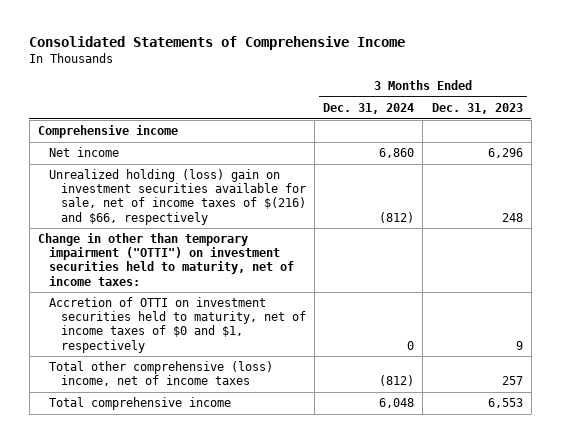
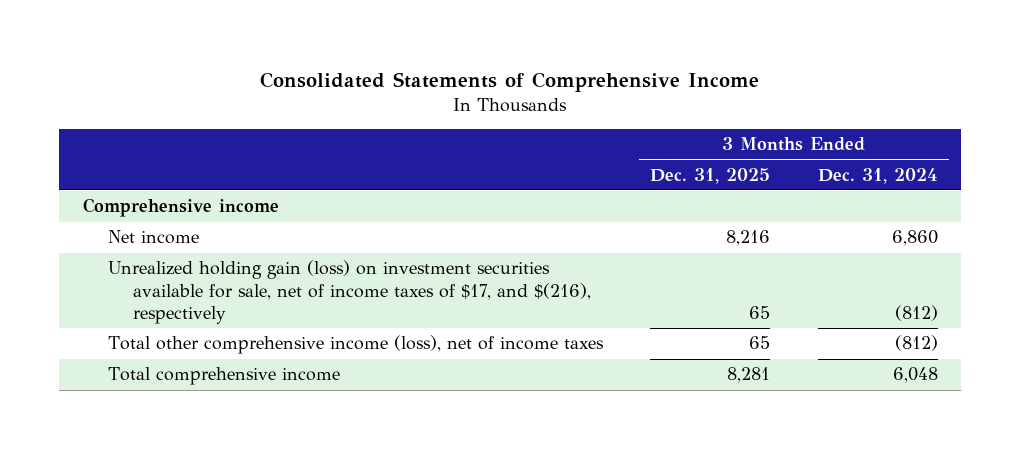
[431,102,523,114] Dec. 31, 2023 -> none
none -> [650,167,771,184] Dec. 31, 2025
[37,233,295,286] Change in other than temporary impairment ("OTTI") on investment securities held to maturity, net of income taxes: -> none
[49,297,306,353] Accretion of OTTI on investment securities held to maturity, net of income taxes of $0 and $1, respectively -> none
[49,169,306,225] Unrealized holding (loss) gain on investment securities available for sale, net of income taxes of $(216) and $66, respectively -> [108,260,592,324] Unrealized holding gain (loss) on investment securities available for sale, net of income taxes of $17, and $(216), respectively
[49,361,274,387] Total other comprehensive (loss) income, net of income taxes -> [108,335,605,355] Total other comprehensive income (loss), net of income taxes

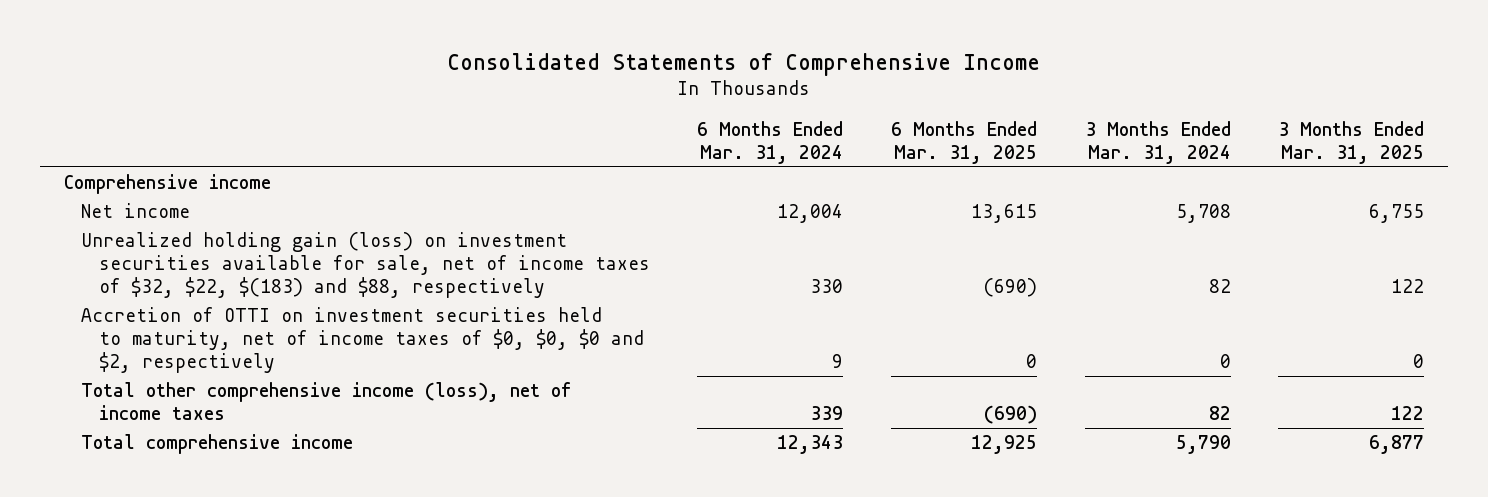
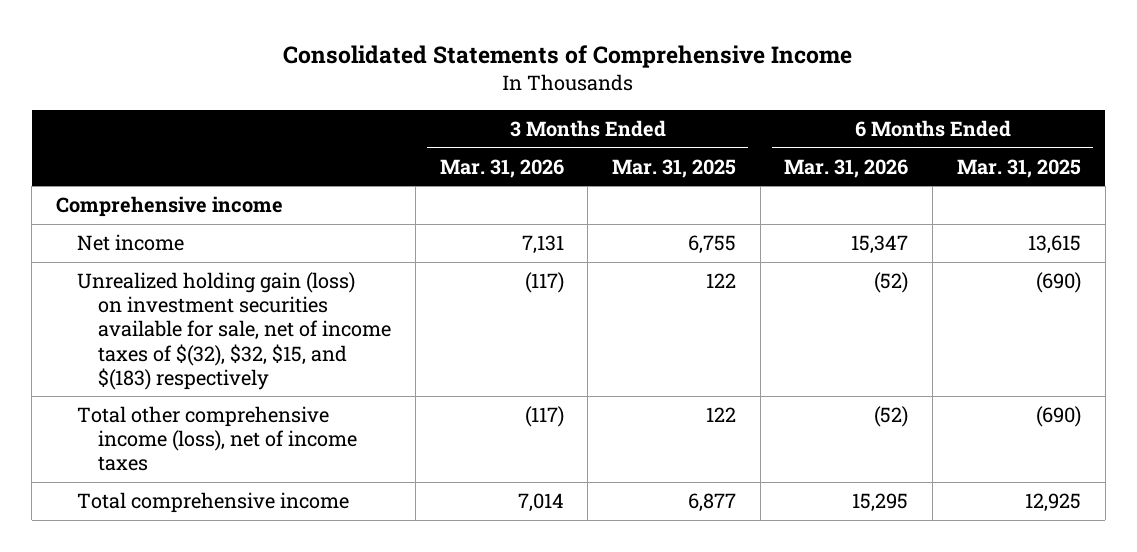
[697,120,844,164] 6 Months Ended Mar. 31, 2024 -> none
[1084,120,1231,164] 3 Months Ended Mar. 31, 2024 -> none
none -> [439,158,564,178] Mar. 31, 2026
none -> [784,158,909,178] Mar. 31, 2026
[81,307,644,374] Accretion of OTTI on investment securities held to maturity, net of income taxes of $0, $0, $0 and $2, respectively -> none
[81,232,650,299] Unrealized holding gain (loss) on investment securities available for sale, net of income taxes of $32, $22, $(183) and $88, respectively -> [76,272,392,390] Unrealized holding gain (loss) on investment securities available for sale, net of income taxes of $(32), $32, $15, and $(183) respectively

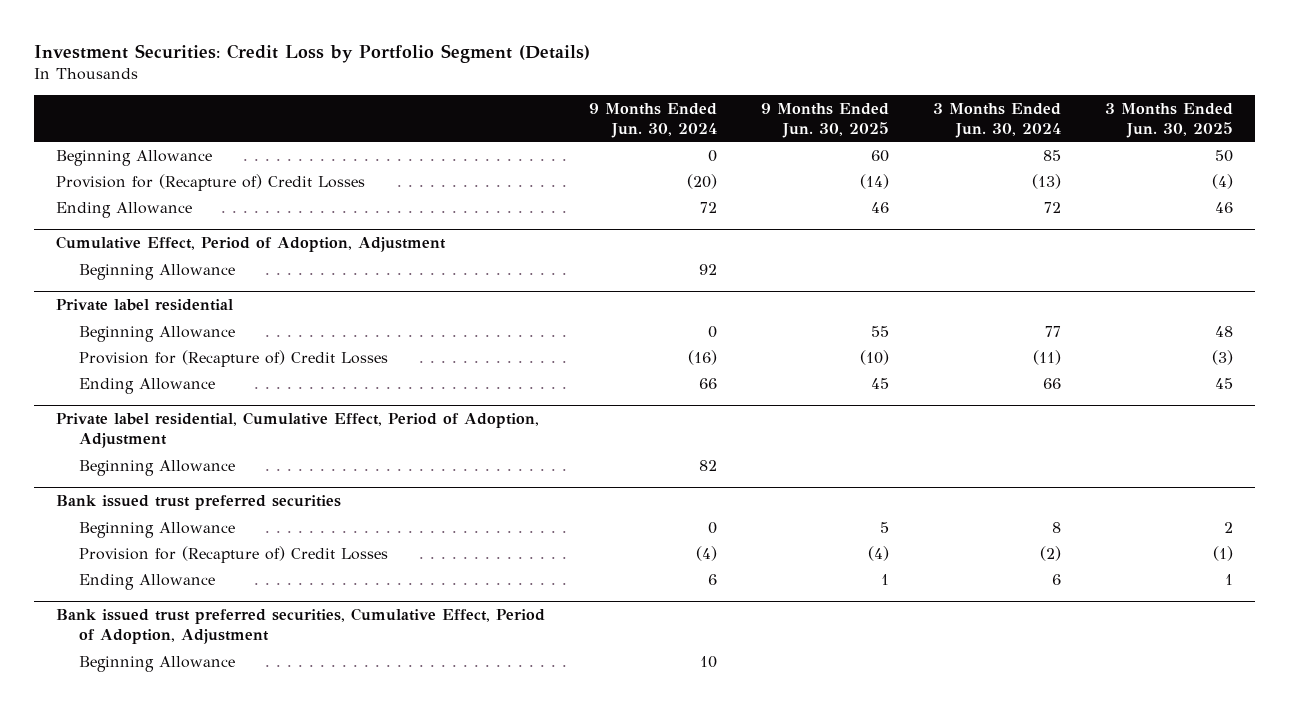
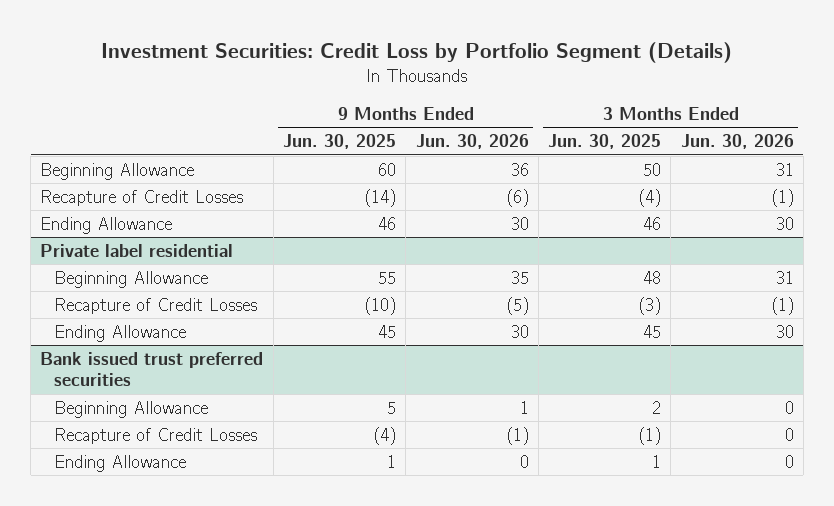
[588,102,717,138] 9 Months Ended Jun. 30, 2024 -> none
[933,102,1062,138] 3 Months Ended Jun. 30, 2024 -> none
none -> [415,134,529,150] Jun. 30, 2026
none -> [680,134,794,150] Jun. 30, 2026
[55,173,365,191] Provision for (Recapture of) Credit Losses -> [40,189,244,206] Recapture of Credit Losses
[55,236,446,253] Cumulative Effect, Period of Adoption, Adjustment -> none
[79,263,236,280] Beginning Allowance -> none
[79,349,389,367] Provision for (Recapture of) Credit Losses -> [53,297,257,314] Recapture of Credit Losses
[55,412,539,449] Private label residential, Cumulative Effect, Period of Adoption, Adjustment -> none
[79,459,236,476] Beginning Allowance -> none
[79,545,389,563] Provision for (Recapture of) Credit Losses -> [53,427,257,444] Recapture of Credit Losses
[55,608,545,645] Bank issued trust preferred securities, Cumulative Effect, Period of Adoption, Adjustment -> none
[79,655,236,672] Beginning Allowance -> none

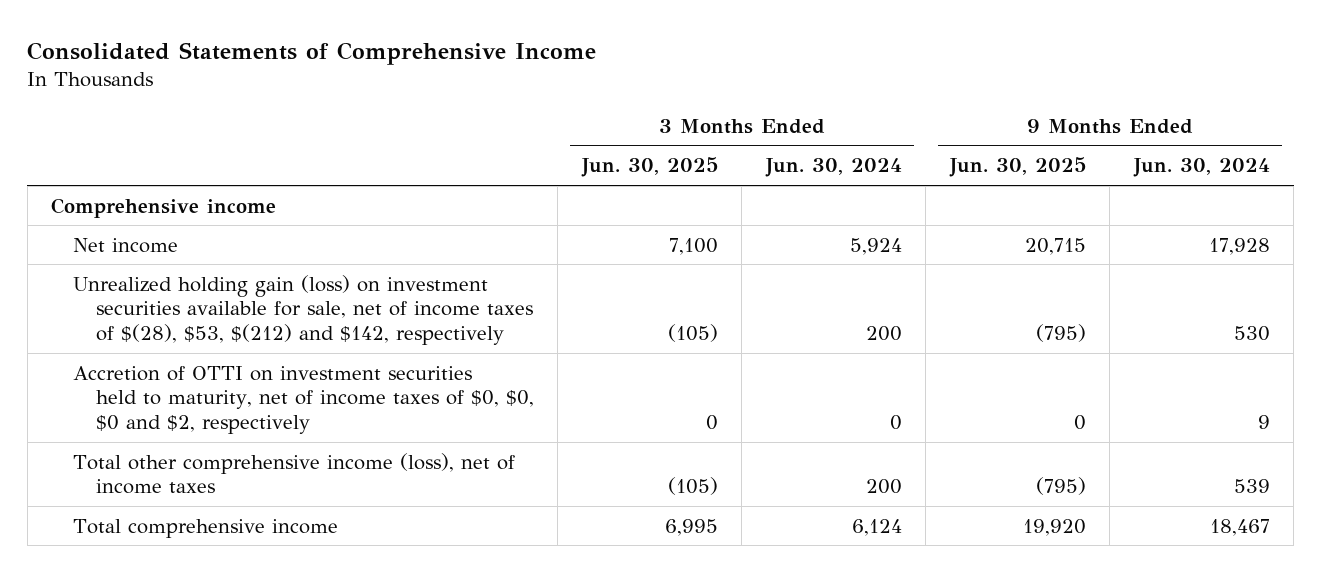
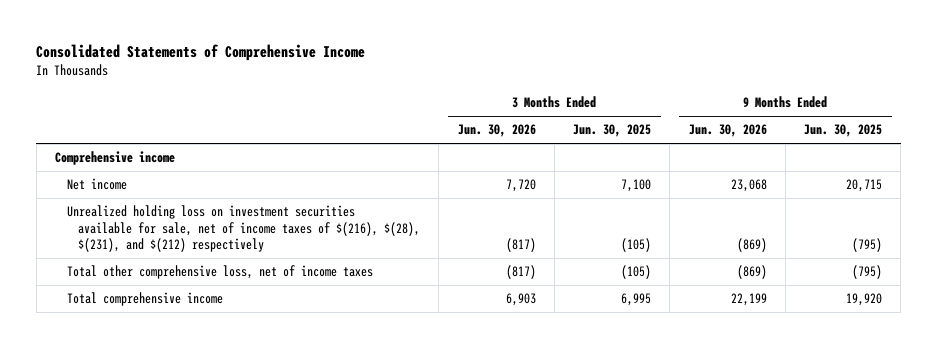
[764,158,902,178] Jun. 30, 2024 -> none
[1132,158,1270,178] Jun. 30, 2024 -> none
none -> [457,124,536,138] Jun. 30, 2026
none -> [688,124,767,138] Jun. 30, 2026
[73,365,534,435] Accretion of OTTI on investment securities held to maturity, net of income taxes of $0, $0, $0 and $2, respectively -> none
[73,274,533,346] Unrealized holding gain (loss) on investment securities available for sale, net of income taxes of $(28), $53, $(212) and $142, respectively -> [66,205,421,253] Unrealized holding loss on investment securities available for sale, net of income taxes of $(216), $(28), $(231), and $(212) respectively
[73,452,516,495] Total other comprehensive income (loss), net of income taxes -> [66,265,373,280] Total other comprehensive loss, net of income taxes

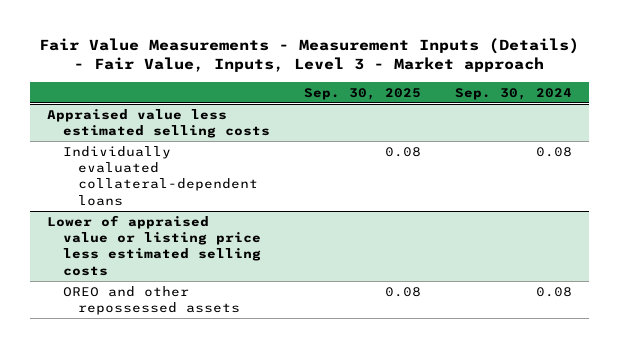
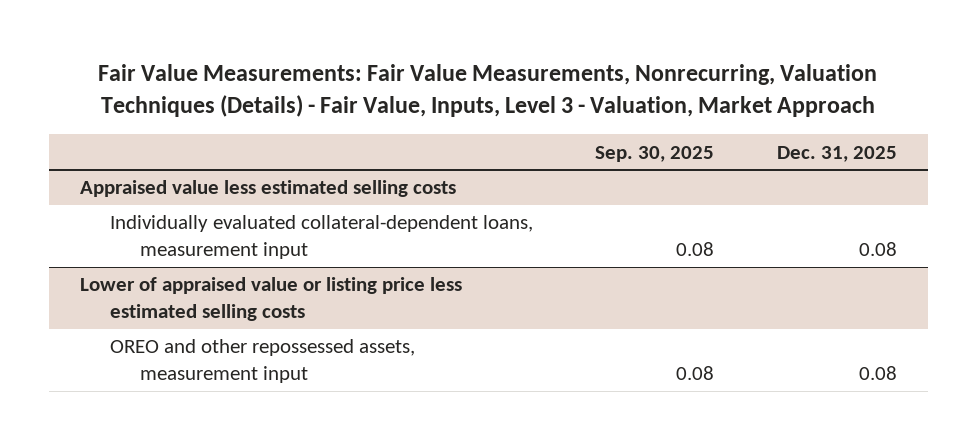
[39,37,580,73] Fair Value Measurements - Measurement Inputs (Details) - Fair Value, Inputs, Level 3 - Market approach -> [98,64,878,118] Fair Value Measurements: Fair Value Measurements, Nonrecurring, Valuation Techniques (Details) - Fair Value, Inputs, Level 3 - Valuation, Market Approach
[454,87,572,100] Sep. 30, 2024 -> none
none -> [776,145,897,162] Dec. 31, 2025
[62,145,259,206] Individually evaluated collateral-dependent loans -> [110,215,534,260] Individually evaluated collateral-dependent loans, measurement input
[62,285,241,316] OREO and other repossessed assets -> [110,339,416,384] OREO and other repossessed assets, measurement input

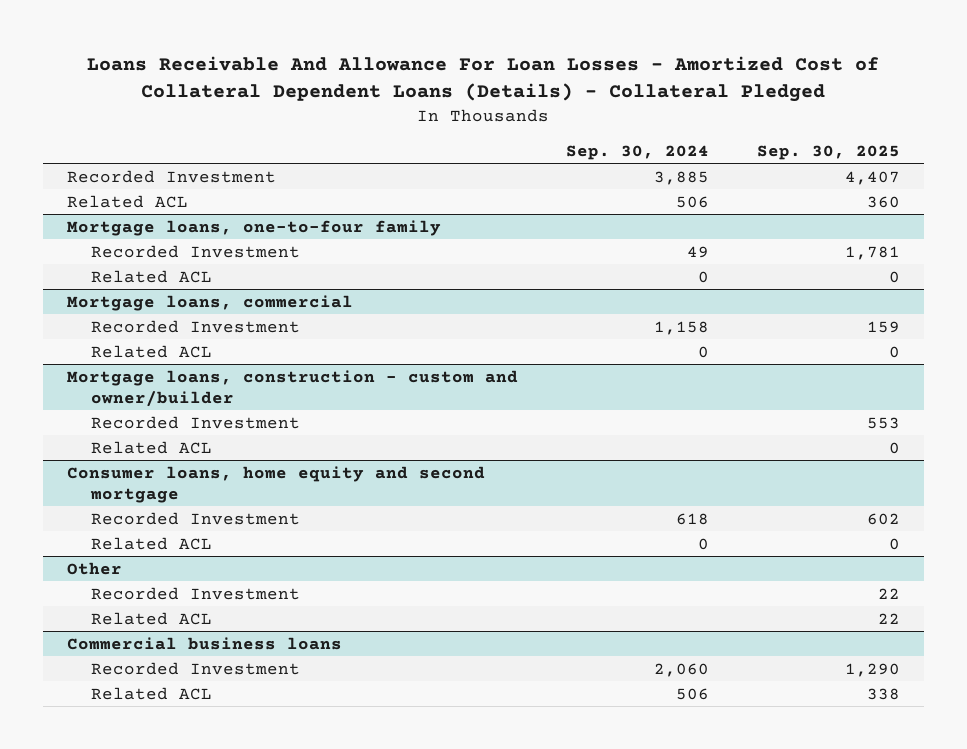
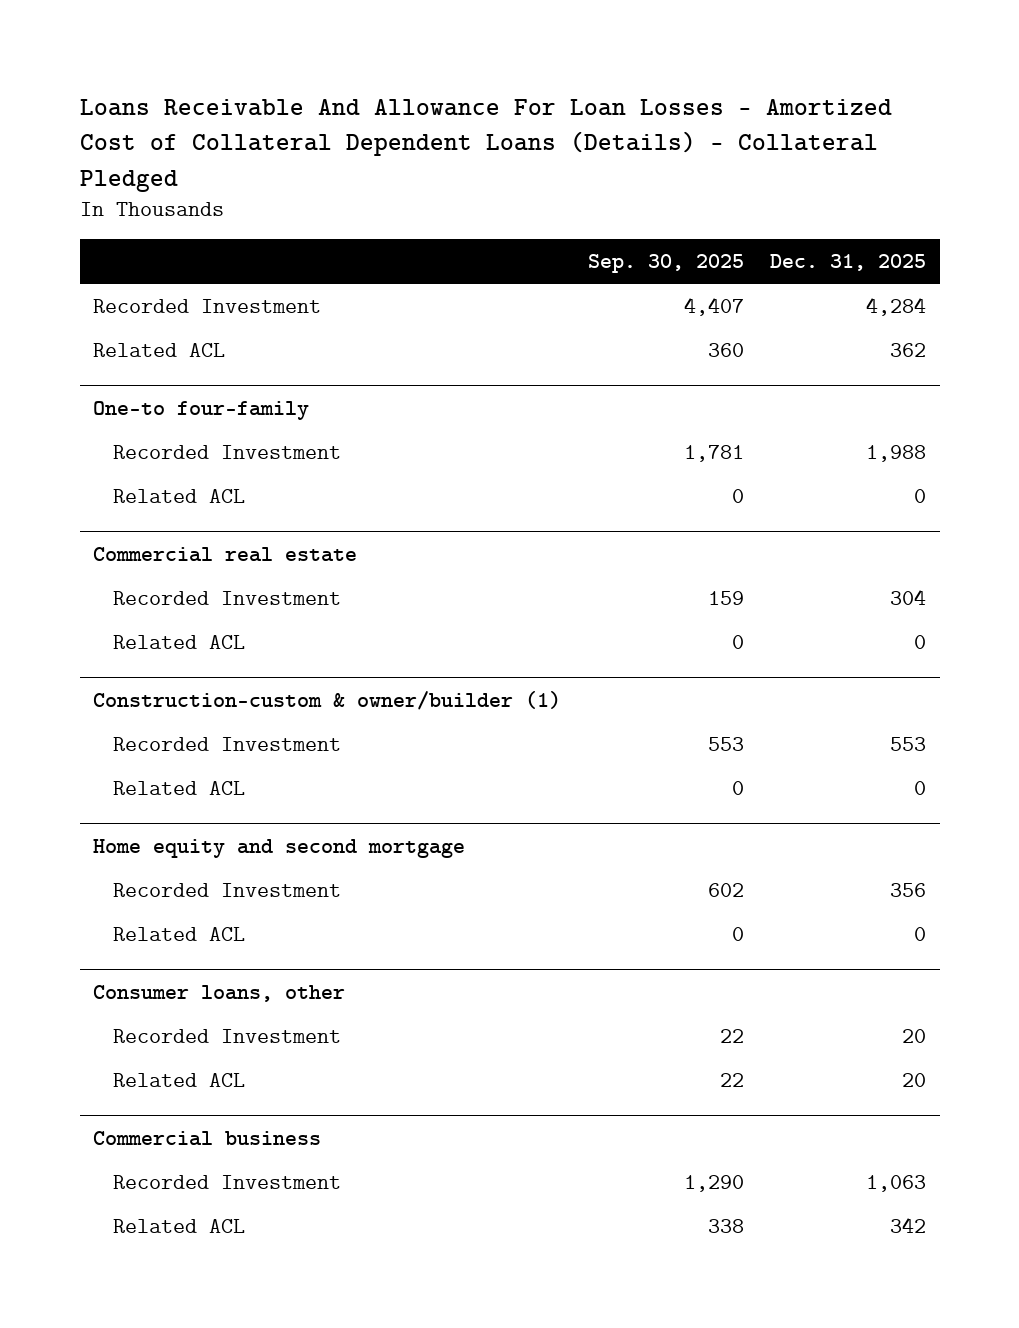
[565,144,709,160] Sep. 30, 2024 -> none
none -> [770,254,927,272] Dec. 31, 2025
[66,219,441,236] Mortgage loans, one-to-four family -> [92,400,309,420] One-to four-family
[66,294,353,311] Mortgage loans, commercial -> [92,546,357,562] Commercial real estate
[66,369,518,407] Mortgage loans, construction - custom and owner/builder -> [92,690,561,710] Construction-custom & owner/builder (1)
[66,465,485,503] Consumer loans, home equity and second mortgage -> [92,838,465,858] Home equity and second mortgage
[66,561,122,575] Other -> none
none -> [92,984,345,1002] Consumer loans, other
[66,636,342,650] Commercial business loans -> [92,1130,321,1146] Commercial business

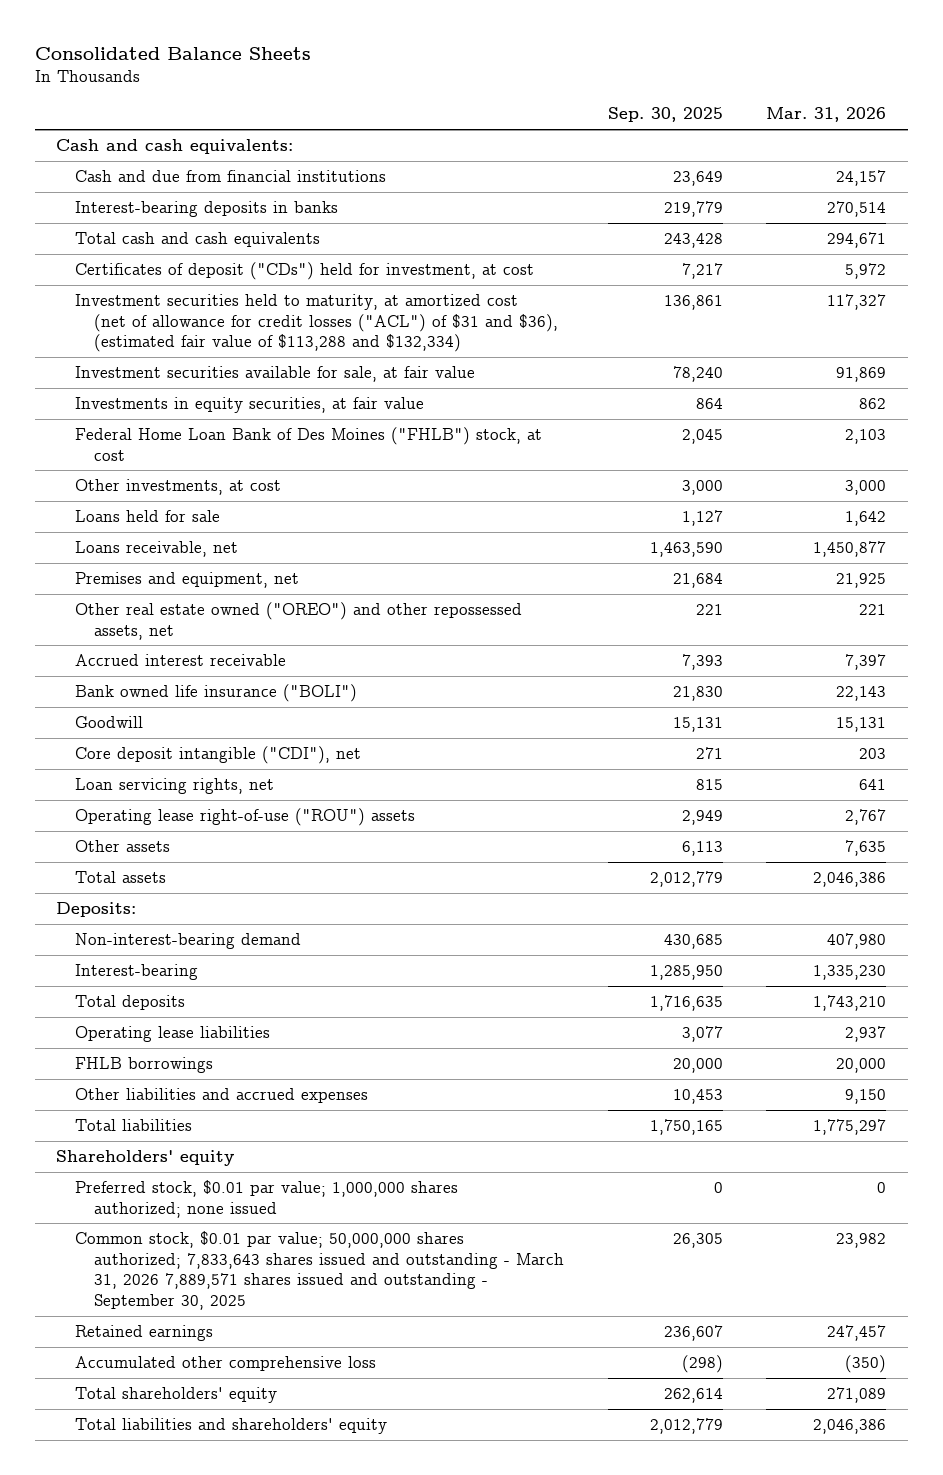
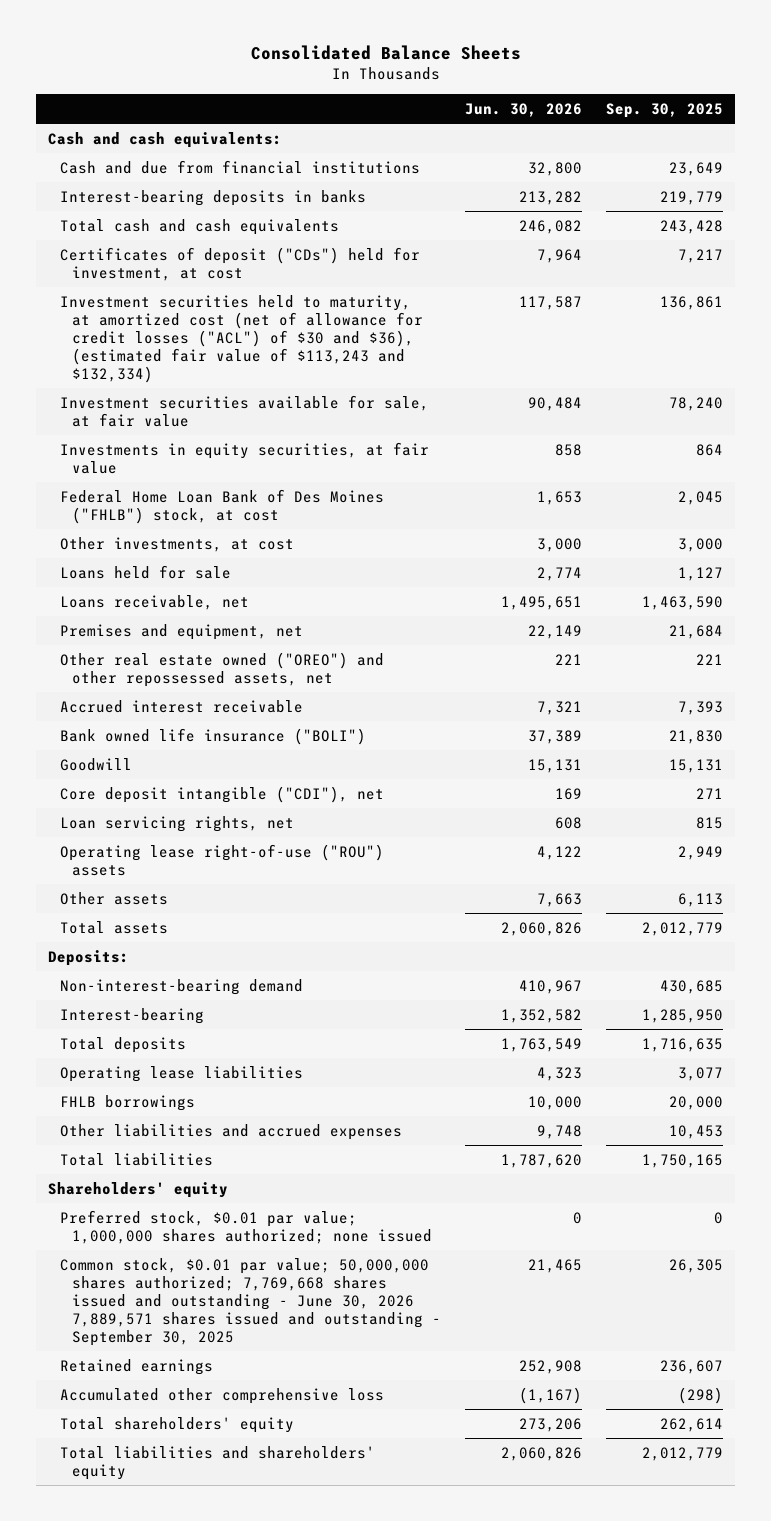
[766,107,887,123] Mar. 31, 2026 -> none
none -> [464,102,582,117] Jun. 30, 2026
[75,294,559,353] Investment securities held to maturity, at amortized cost (net of allowance for credit losses ("ACL") of $31 and $36), (estimated fair value of $113,288 and $132,334) -> [60,294,423,383] Investment securities held to maturity, at amortized cost (net of allowance for credit losses ("ACL") of $30 and $36), (estimated fair value of $113,243 and $132,334)
[75,1231,565,1310] Common stock, $0.01 par value; 50,000,000 shares authorized; 7,833,643 shares issued and outstanding - March 31, 2026 7,889,571 shares issued and outstanding - September 30, 2025 -> [60,1257,441,1346] Common stock, $0.01 par value; 50,000,000 shares authorized; 7,769,668 shares issued and outstanding - June 30, 2026 7,889,571 shares issued and outstanding - September 30, 2025

